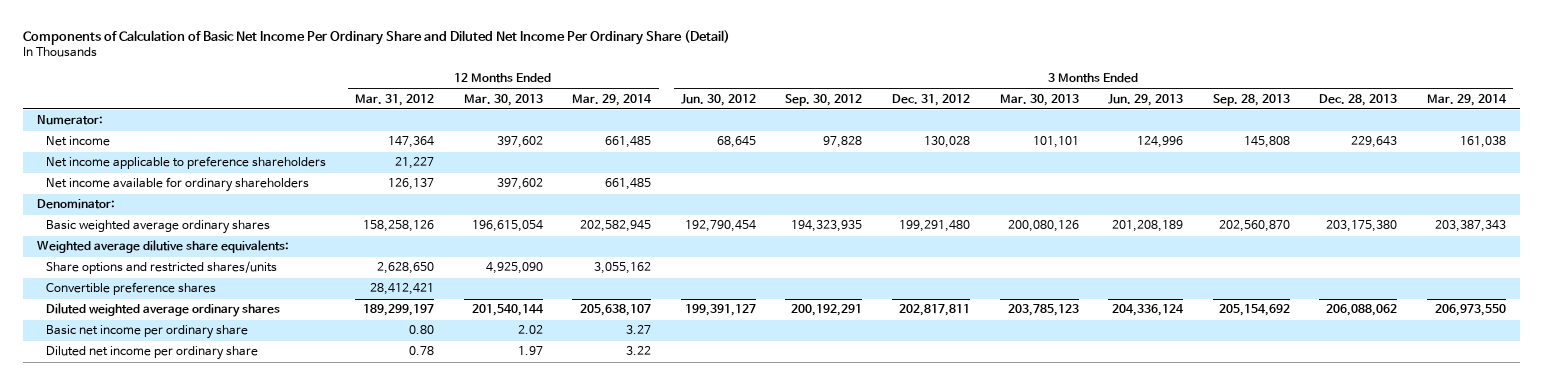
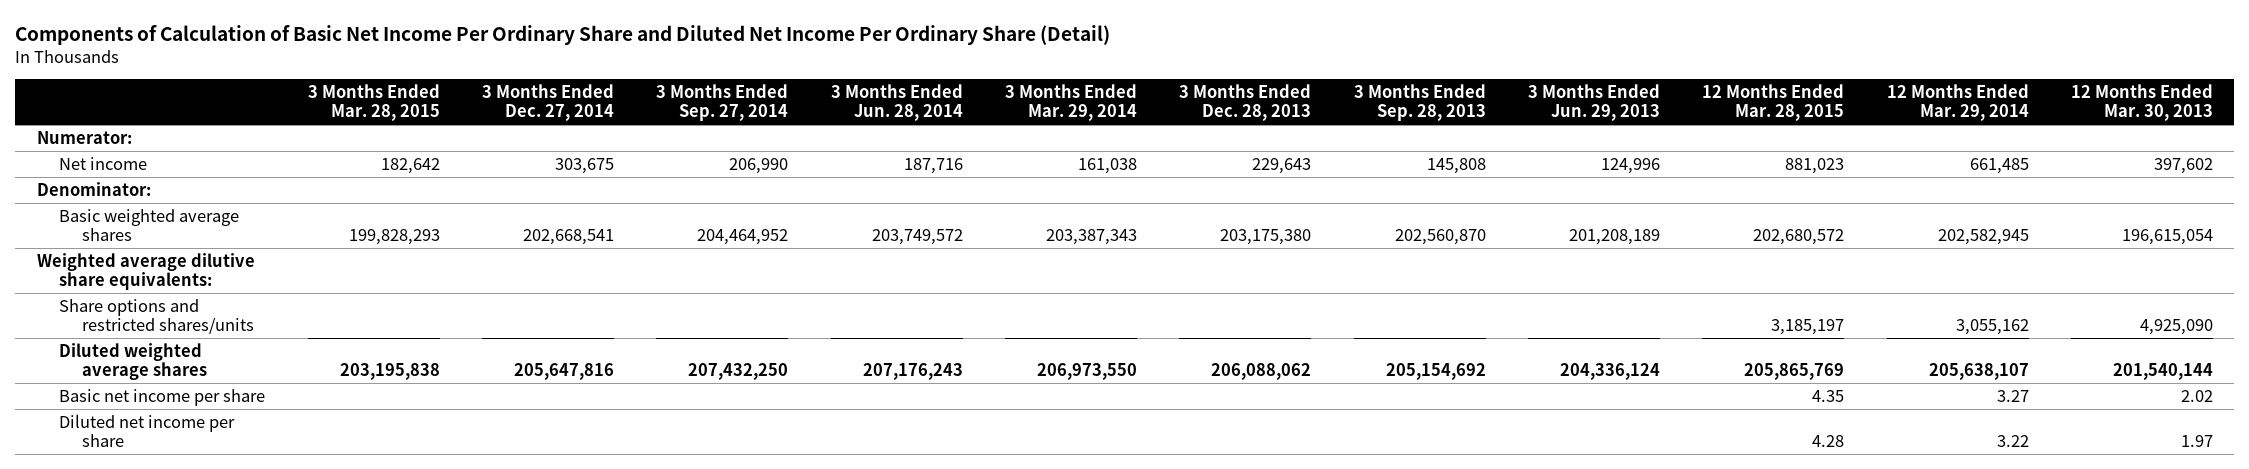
[355,93,435,106] Mar. 31, 2012 -> none
[680,93,756,106] Jun. 30, 2012 -> none
[785,93,863,106] Sep. 30, 2012 -> none
[892,93,971,106] Dec. 31, 2012 -> none
[999,93,1079,106] Mar. 30, 2013 -> none
none -> [307,84,440,122] 3 Months Ended Mar. 28, 2015
none -> [481,84,614,122] 3 Months Ended Dec. 27, 2014
none -> [656,84,789,122] 3 Months Ended Sep. 27, 2014
none -> [830,84,963,122] 3 Months Ended Jun. 28, 2014
none -> [1702,84,1845,122] 12 Months Ended Mar. 28, 2015
[45,156,326,170] Net income applicable to preference shareholders -> none
[45,177,309,193] Net income available for ordinary shareholders -> none
[45,220,270,235] Basic weighted average ordinary shares -> [59,208,240,241] Basic weighted average shares
[45,282,216,296] Convertible preference shares -> none
[45,303,280,318] Diluted weighted average ordinary shares -> [59,342,207,380] Diluted weighted average shares
[45,325,248,340] Basic net income per ordinary share -> [59,388,266,406] Basic net income per share
[45,346,258,361] Diluted net income per ordinary share -> [59,413,236,447] Diluted net income per share

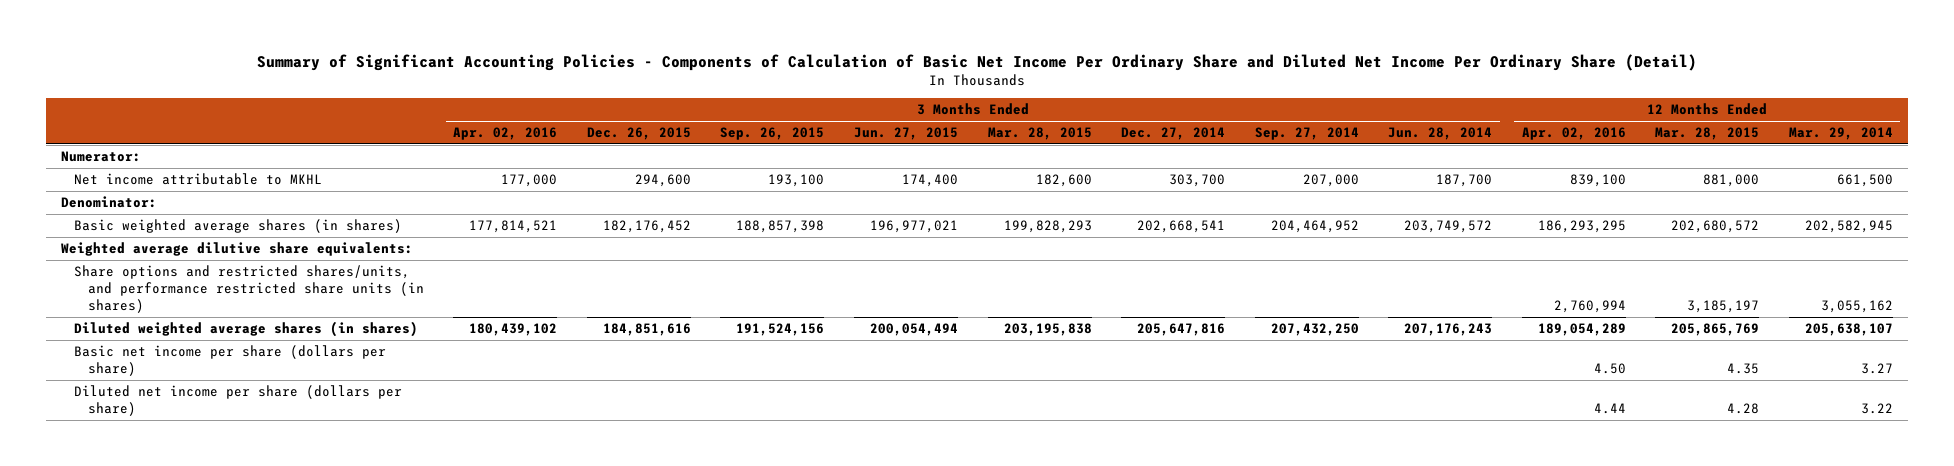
[15,24,1111,45] Components of Calculation of Basic Net Income Per Ordinary Share and Diluted Net Income Per Ordinary Share (Detail) -> [256,53,1697,71] Summary of Significant Accounting Policies - Components of Calculation of Basic Net Income Per Ordinary Share and Diluted Net Income Per Ordinary Share (Detail)
[1004,84,1137,122] 3 Months Ended Mar. 29, 2014 -> none
[1179,84,1312,122] 3 Months Ended Dec. 28, 2013 -> none
[1353,84,1486,122] 3 Months Ended Sep. 28, 2013 -> none
[1527,84,1660,122] 3 Months Ended Jun. 29, 2013 -> none
[2070,84,2213,122] 12 Months Ended Mar. 30, 2013 -> none
none -> [453,126,558,140] Apr. 02, 2016
none -> [586,126,691,140] Dec. 26, 2015
none -> [720,126,825,140] Sep. 26, 2015
none -> [853,126,958,140] Jun. 27, 2015
none -> [1521,126,1626,140] Apr. 02, 2016
[59,156,148,170] Net income -> [74,172,323,185] Net income attributable to MKHL
[380,157,440,174] 182,642 -> [1035,173,1092,187] 182,600
[554,157,614,174] 303,675 -> [1169,173,1226,187] 303,700
[729,157,789,174] 206,990 -> [1302,173,1359,187] 207,000
[903,157,963,174] 187,716 -> [1436,173,1493,187] 187,700
[1785,157,1845,174] 881,023 -> [1703,173,1760,187] 881,000
[1969,157,2029,174] 661,485 -> [1837,173,1894,187] 661,500
[59,208,240,241] Basic weighted average shares -> [74,218,403,233] Basic weighted average shares (in shares)
[59,298,254,334] Share options and restricted shares/units -> [74,264,424,313] Share options and restricted shares/units, and performance restricted share units (in shares)
[59,342,207,380] Diluted weighted average shares -> [74,320,419,337] Diluted weighted average shares (in shares)
[59,388,266,406] Basic net income per share -> [74,344,387,376] Basic net income per share (dollars per share)
[59,413,236,447] Diluted net income per share -> [74,384,403,416] Diluted net income per share (dollars per share)

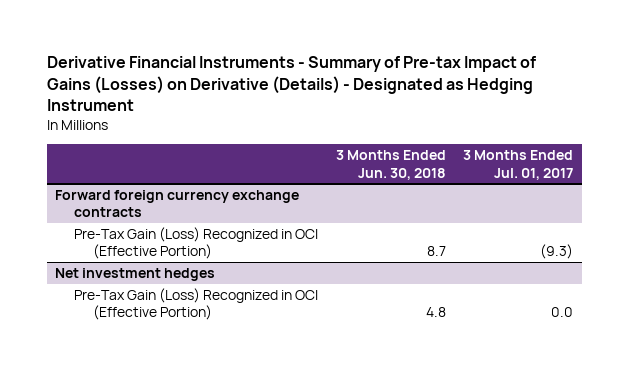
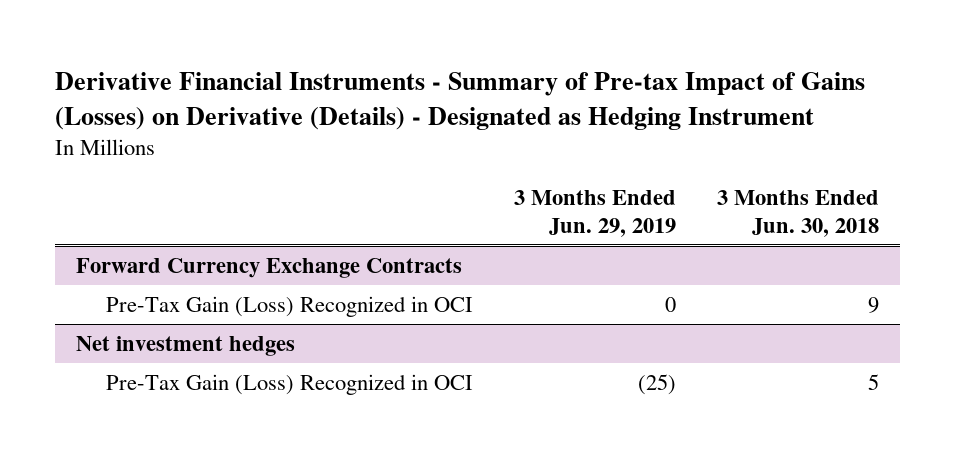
[463,150,574,180] 3 Months Ended Jul. 01, 2017 -> none
none -> [514,189,677,237] 3 Months Ended Jun. 29, 2019
[55,190,300,218] Forward foreign currency exchange contracts -> [75,257,462,278] Forward Currency Exchange Contracts
[74,227,319,260] Pre-Tax Gain (Loss) Recognized in OCI (Effective Portion) -> [105,295,473,317] Pre-Tax Gain (Loss) Recognized in OCI
[426,246,446,257] 8.7 -> [868,296,880,313] 9
[74,288,319,321] Pre-Tax Gain (Loss) Recognized in OCI (Effective Portion) -> [105,373,473,395] Pre-Tax Gain (Loss) Recognized in OCI
[425,307,446,318] 4.8 -> [868,373,880,390] 5

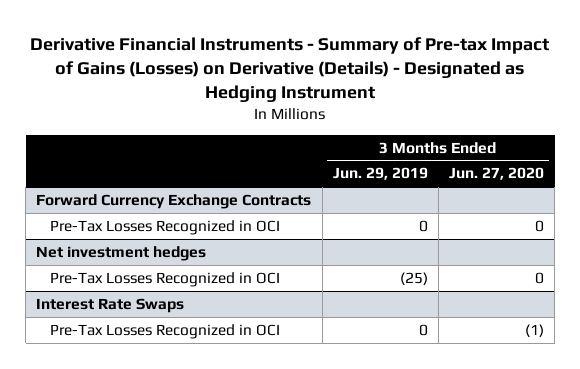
[717,189,880,237] 3 Months Ended Jun. 30, 2018 -> none
none -> [449,167,545,181] Jun. 27, 2020
[105,295,473,317] Pre-Tax Gain (Loss) Recognized in OCI -> [49,219,280,235] Pre-Tax Losses Recognized in OCI
[105,373,473,395] Pre-Tax Gain (Loss) Recognized in OCI -> [49,271,280,287] Pre-Tax Losses Recognized in OCI
none -> [36,297,185,313] Interest Rate Swaps
none -> [49,323,280,339] Pre-Tax Losses Recognized in OCI

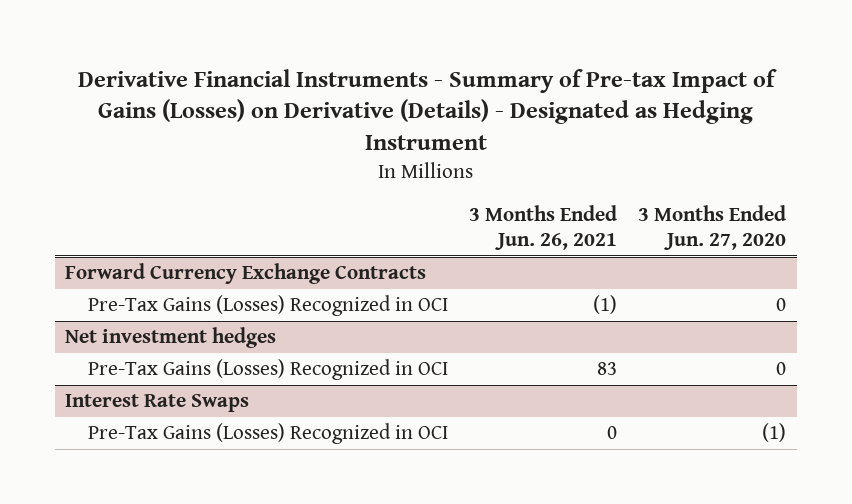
[332,167,428,181] Jun. 29, 2019 -> none
none -> [469,204,618,251] 3 Months Ended Jun. 26, 2021
[49,219,280,235] Pre-Tax Losses Recognized in OCI -> [88,295,449,317] Pre-Tax Gains (Losses) Recognized in OCI
[49,271,280,287] Pre-Tax Losses Recognized in OCI -> [88,359,449,381] Pre-Tax Gains (Losses) Recognized in OCI
[49,323,280,339] Pre-Tax Losses Recognized in OCI -> [88,423,449,445] Pre-Tax Gains (Losses) Recognized in OCI

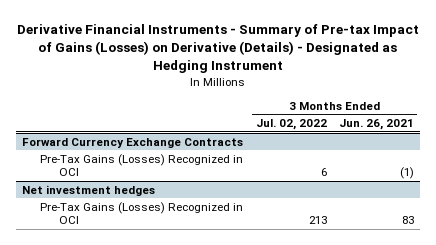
[638,204,787,251] 3 Months Ended Jun. 27, 2020 -> none
none -> [255,119,327,131] Jul. 02, 2022
[65,394,250,413] Interest Rate Swaps -> none
[88,423,449,445] Pre-Tax Gains (Losses) Recognized in OCI -> none

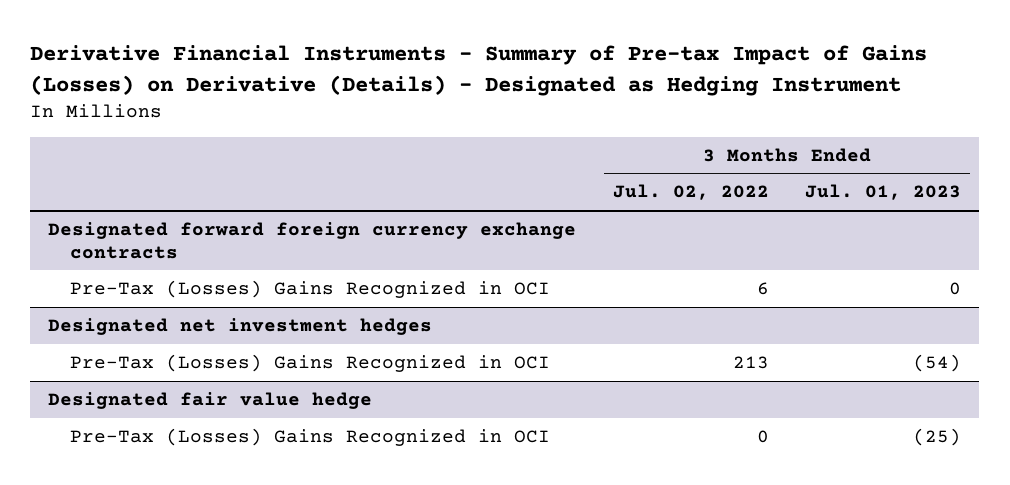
[338,119,414,131] Jun. 26, 2021 -> none
none -> [805,184,962,201] Jul. 01, 2023
[21,137,243,148] Forward Currency Exchange Contracts -> [48,222,577,259] Designated forward foreign currency exchange contracts
[40,153,244,177] Pre-Tax Gains (Losses) Recognized in OCI -> [69,280,550,299] Pre-Tax (Losses) Gains Recognized in OCI
[21,184,155,196] Net investment hedges -> [48,318,433,336] Designated net investment hedges
[40,201,244,225] Pre-Tax Gains (Losses) Recognized in OCI -> [69,354,550,373] Pre-Tax (Losses) Gains Recognized in OCI
none -> [48,392,373,410] Designated fair value hedge
none -> [69,428,550,447] Pre-Tax (Losses) Gains Recognized in OCI

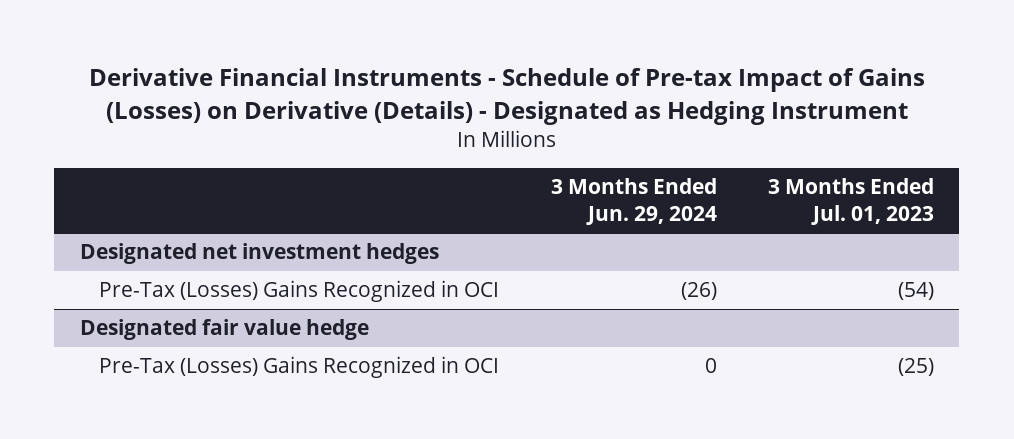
[30,45,928,96] Derivative Financial Instruments - Summary of Pre-tax Impact of Gains (Losses) on Derivative (Details) - Designated as Hedging Instrument -> [88,68,925,125] Derivative Financial Instruments - Schedule of Pre-tax Impact of Gains (Losses) on Derivative (Details) - Designated as Hedging Instrument
[612,184,769,201] Jul. 02, 2022 -> none
none -> [550,178,717,225] 3 Months Ended Jun. 29, 2024
[48,222,577,259] Designated forward foreign currency exchange contracts -> none
[69,280,550,299] Pre-Tax (Losses) Gains Recognized in OCI -> none

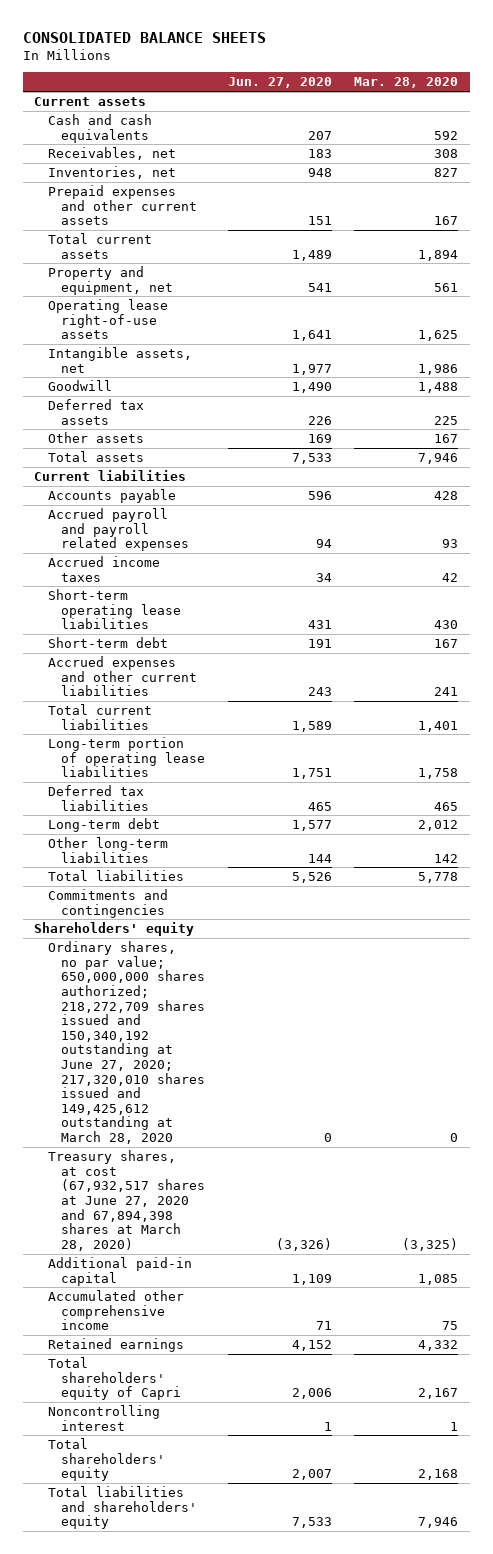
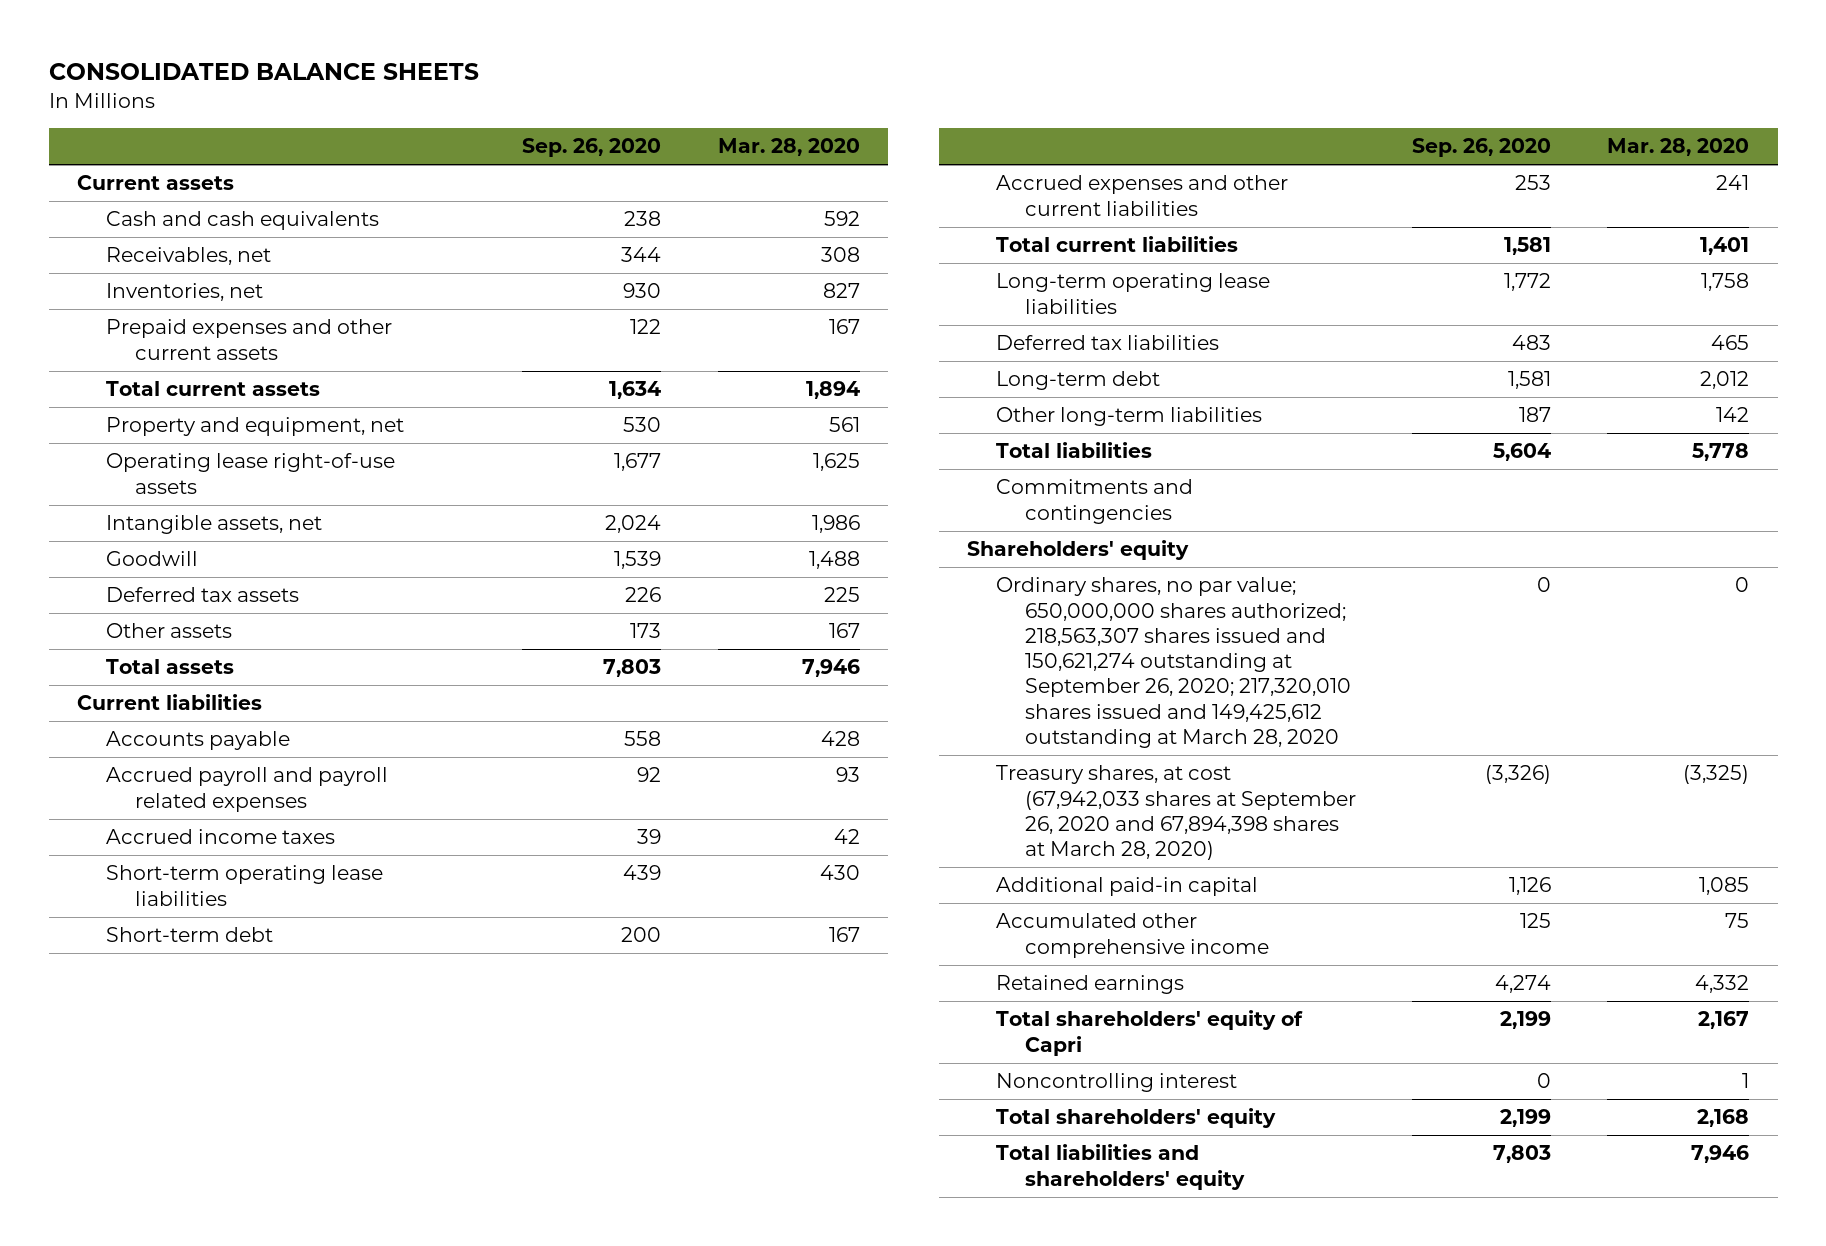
[227,77,332,89] Jun. 27, 2020 -> none
none -> [522,138,662,158] Sep. 26, 2020
[47,737,205,778] Long-term portion of operating lease liabilities -> [995,273,1270,314] Long-term operating lease liabilities
[47,941,205,1145] Ordinary shares, no par value; 650,000,000 shares authorized; 218,272,709 shares issued and 150,340,192 outstanding at June 27, 2020; 217,320,010 shares issued and 149,425,612 outstanding at March 28, 2020 -> [995,577,1351,748] Ordinary shares, no par value; 650,000,000 shares authorized; 218,563,307 shares issued and 150,621,274 outstanding at September 26, 2020; 217,320,010 shares issued and 149,425,612 outstanding at March 28, 2020
[47,1150,205,1251] Treasury shares, at cost (67,932,517 shares at June 27, 2020 and 67,894,398 shares at March 28, 2020) -> [995,765,1356,861] Treasury shares, at cost (67,942,033 shares at September 26, 2020 and 67,894,398 shares at March 28, 2020)

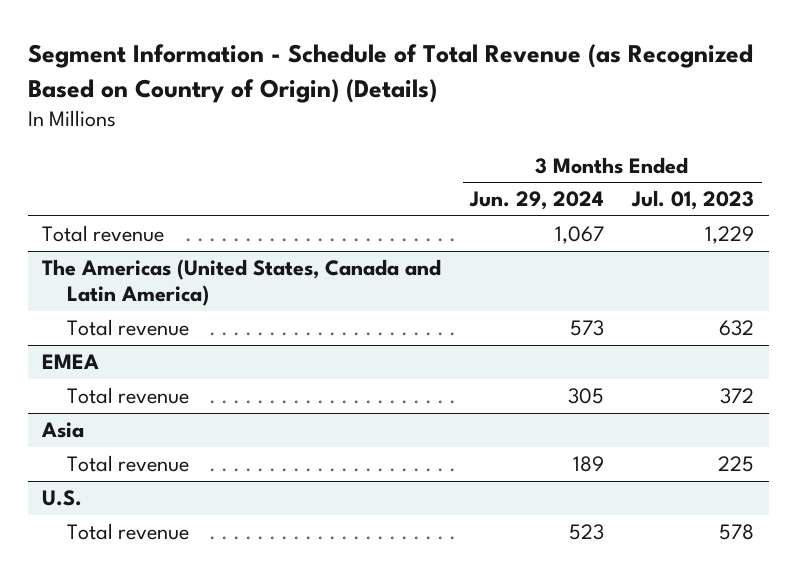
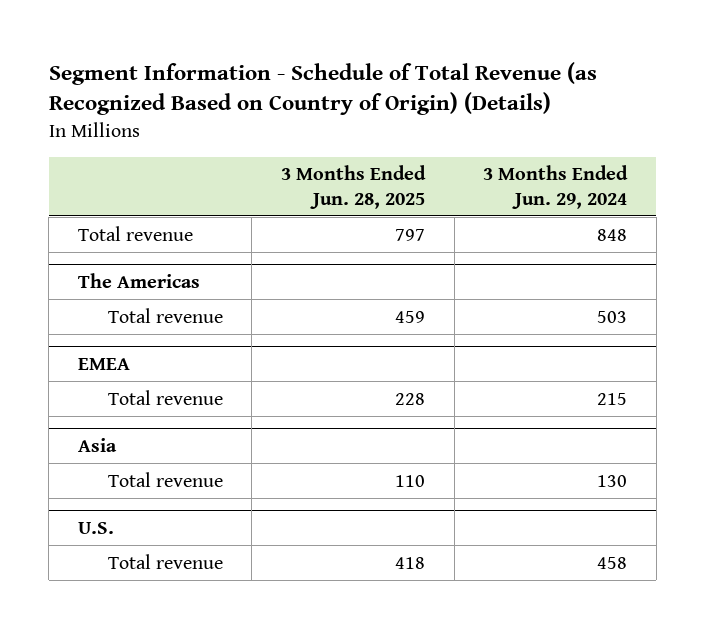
[631,190,755,211] Jul. 01, 2023 -> none
none -> [281,165,427,209] 3 Months Ended Jun. 28, 2025
[554,226,604,245] 1,067 -> [597,228,628,241] 848
[42,259,442,307] The Americas (United States, Canada and Latin America) -> [78,272,201,288] The Americas
[569,320,604,337] 573 -> [597,310,628,323] 503
[567,388,604,405] 305 -> [597,392,628,405] 215
[572,456,604,473] 189 -> [597,474,628,487] 130
[568,524,604,541] 523 -> [597,556,628,569] 458

